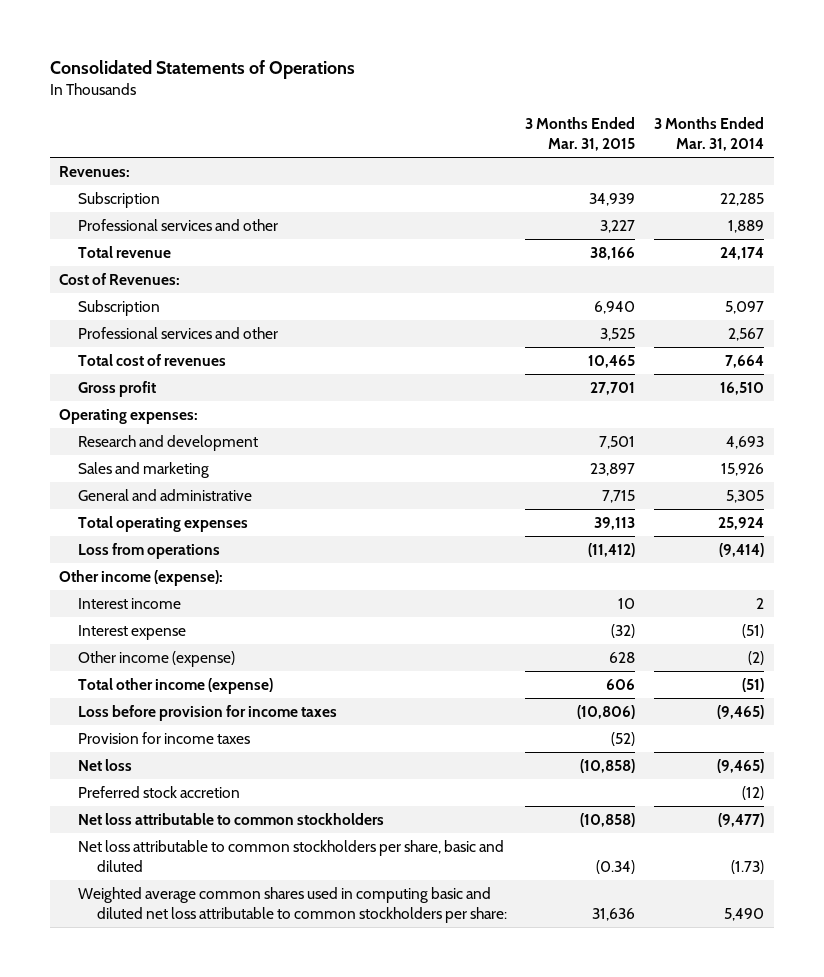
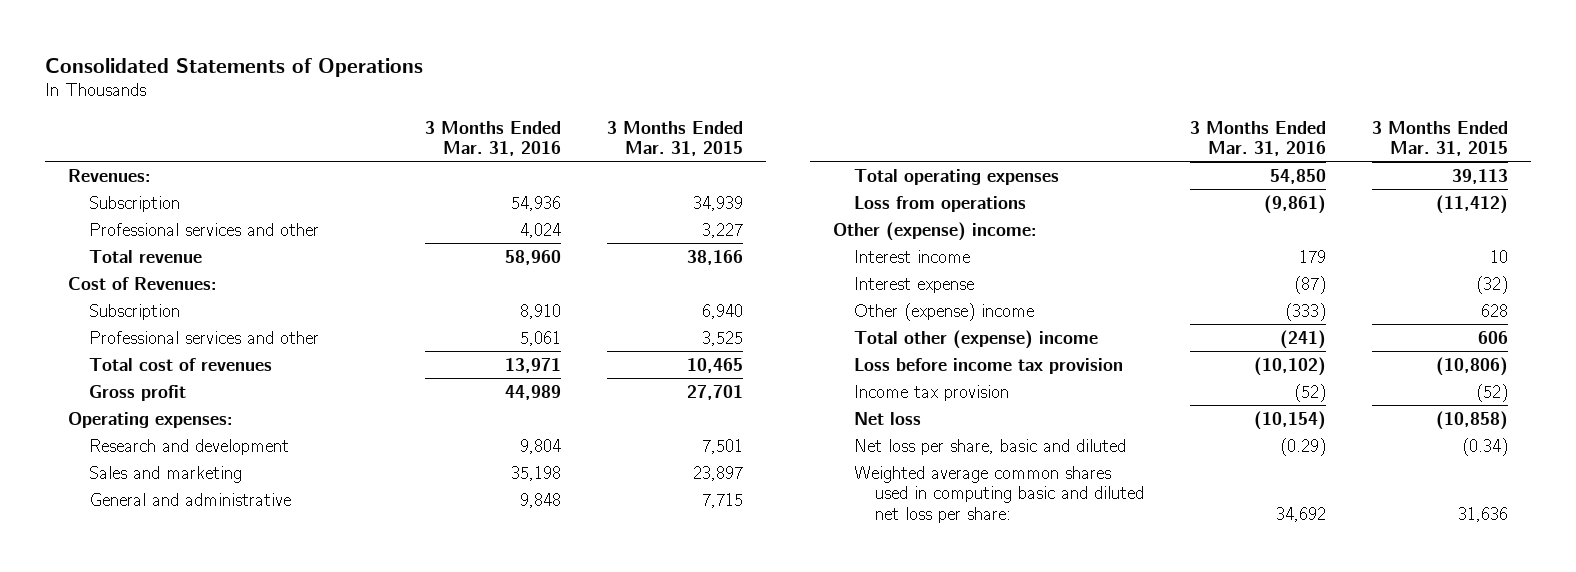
[654,117,765,152] 3 Months Ended Mar. 31, 2014 -> none
none -> [425,120,562,157] 3 Months Ended Mar. 31, 2016
[59,569,224,586] Other income (expense): -> [833,221,1038,241] Other (expense) income:
[77,650,235,667] Other income (expense) -> [854,302,1035,321] Other (expense) income
[77,677,273,694] Total other income (expense) -> [854,329,1099,349] Total other (expense) income
[77,704,337,721] Loss before provision for income taxes -> [854,357,1124,374] Loss before income tax provision
[77,731,250,744] Provision for income taxes -> [854,384,1010,401] Income tax provision
[77,785,240,798] Preferred stock accretion -> none
[77,812,384,825] Net loss attributable to common stockholders -> none
[77,839,504,872] Net loss attributable to common stockholders per share, basic and diluted -> [854,438,1127,455] Net loss per share, basic and diluted
[77,886,507,923] Weighted average common shares used in computing basic and diluted net loss attributable to common stockholders per share: -> [854,465,1145,523] Weighted average common shares used in computing basic and diluted net loss per share:

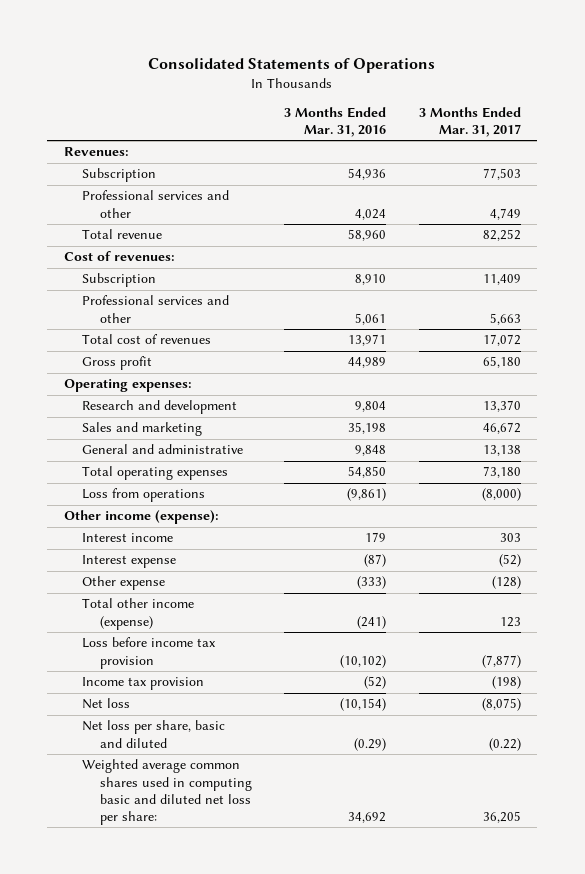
[607,120,744,157] 3 Months Ended Mar. 31, 2015 -> none
none -> [418,106,521,138] 3 Months Ended Mar. 31, 2017
[68,276,218,290] Cost of Revenues: -> [63,251,175,262] Cost of revenues:
[833,221,1038,241] Other (expense) income: -> [63,510,219,525] Other income (expense):
[854,302,1035,321] Other (expense) income -> [81,576,165,591] Other expense
[854,329,1099,349] Total other (expense) income -> [81,598,194,630] Total other income (expense)

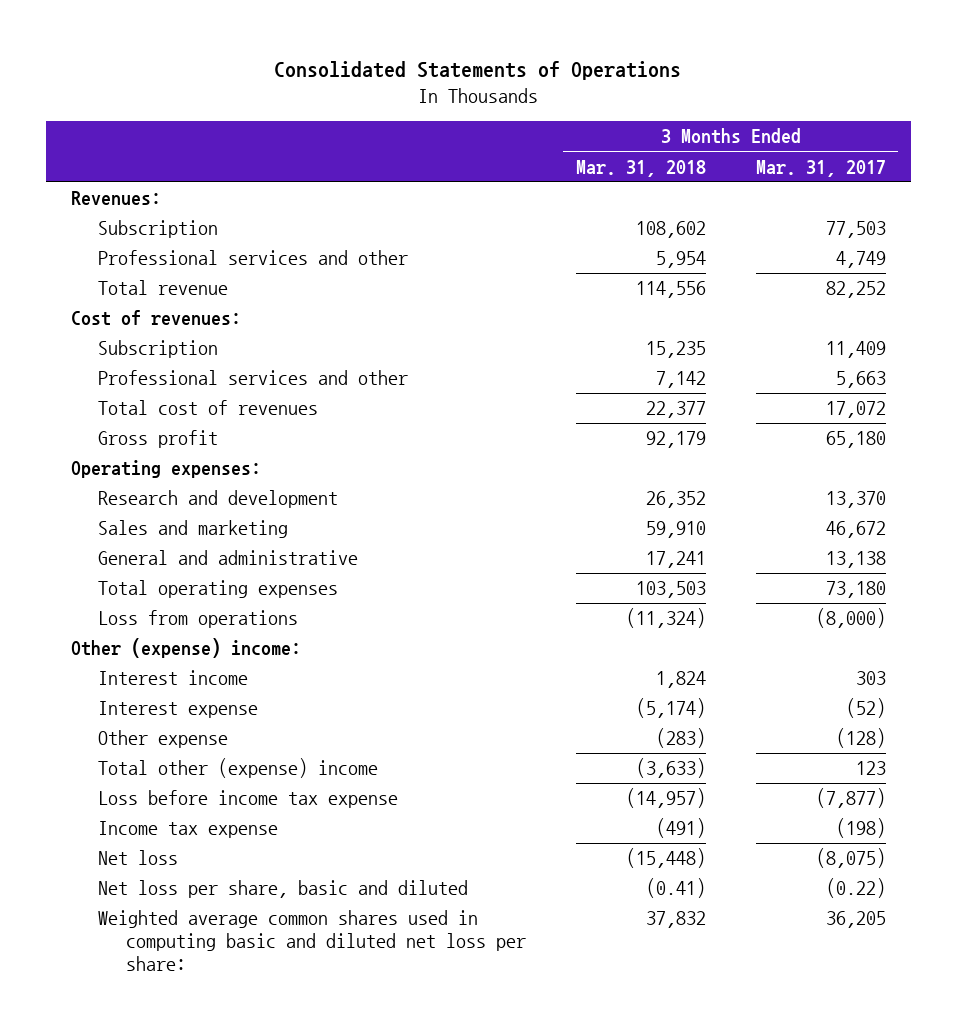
[284,106,387,138] 3 Months Ended Mar. 31, 2016 -> none
none -> [575,159,706,177] Mar. 31, 2018
[63,510,219,525] Other income (expense): -> [70,638,301,659] Other (expense) income:
[81,598,194,630] Total other income (expense) -> [98,758,379,779] Total other (expense) income
[81,637,216,669] Loss before income tax provision -> [98,790,399,809] Loss before income tax expense
[81,677,204,691] Income tax provision -> [98,821,279,839] Income tax expense

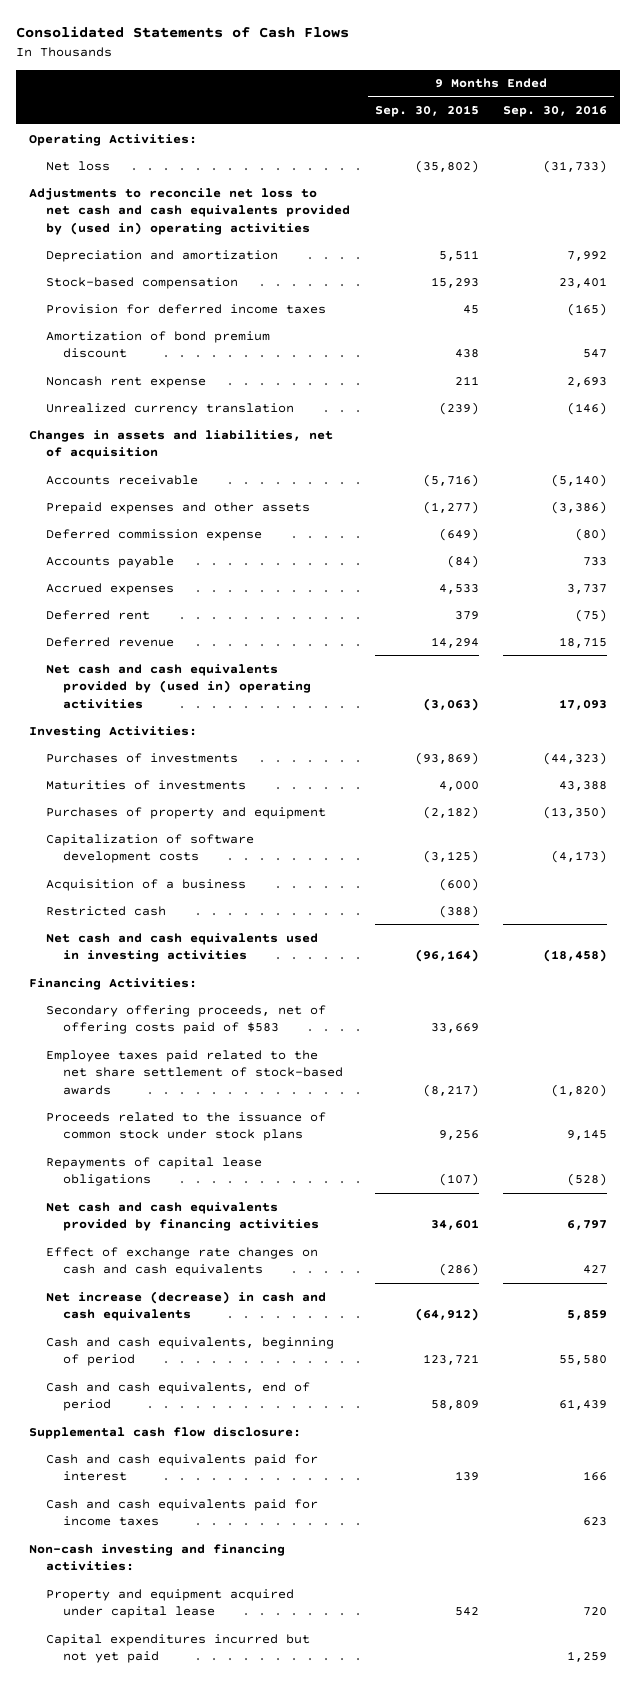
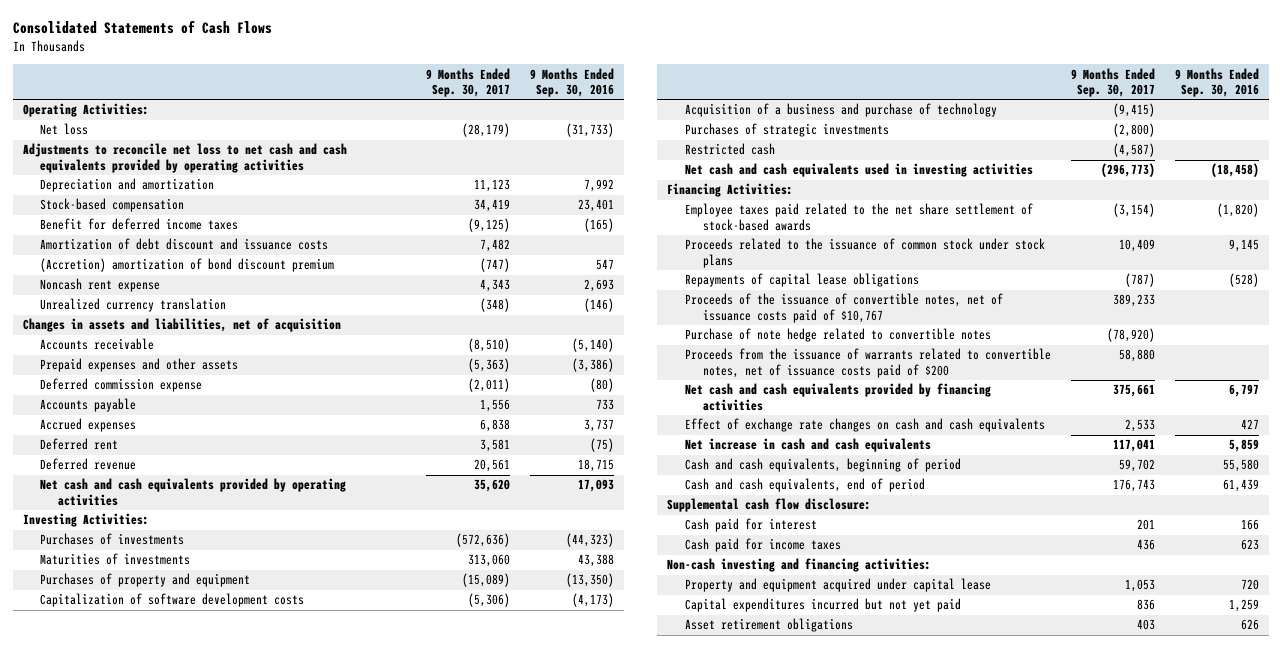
[374,105,479,118] Sep. 30, 2015 -> none
none -> [426,67,511,98] 9 Months Ended Sep. 30, 2017
[28,187,350,235] Adjustments to reconcile net loss to net cash and cash equivalents provided by (used in) operating activities -> [22,143,347,173] Adjustments to reconcile net loss to net cash and cash equivalents provided by operating activities
[45,303,326,314] Provision for deferred income taxes -> [40,218,239,231] Benefit for deferred income taxes
none -> [40,238,329,251] Amortization of debt discount and issuance costs
[45,330,270,359] Amortization of bond premium discount -> [40,258,335,273] (Accretion) amortization of bond discount premium
[45,663,311,709] Net cash and cash equivalents provided by (used in) operating activities -> [40,478,347,506] Net cash and cash equivalents provided by operating activities
[45,878,246,891] Acquisition of a business -> [684,103,997,118] Acquisition of a business and purchase of technology
none -> [684,123,889,138] Purchases of strategic investments
[45,1004,326,1035] Secondary offering proceeds, net of offering costs paid of $583 -> none
none -> [684,293,1003,323] Proceeds of the issuance of convertible notes, net of issuance costs paid of $10,767
none -> [684,328,991,343] Purchase of note hedge related to convertible notes
none -> [684,348,1051,378] Proceeds from the issuance of warrants related to convertible notes, net of issuance costs paid of $200
[45,1290,326,1322] Net increase (decrease) in cash and cash equivalents -> [684,438,931,453] Net increase in cash and cash equivalents
[45,1453,318,1482] Cash and cash equivalents paid for interest -> [684,518,817,533] Cash paid for interest
[45,1498,318,1527] Cash and cash equivalents paid for income taxes -> [684,538,841,553] Cash paid for income taxes
none -> [684,618,853,633] Asset retirement obligations

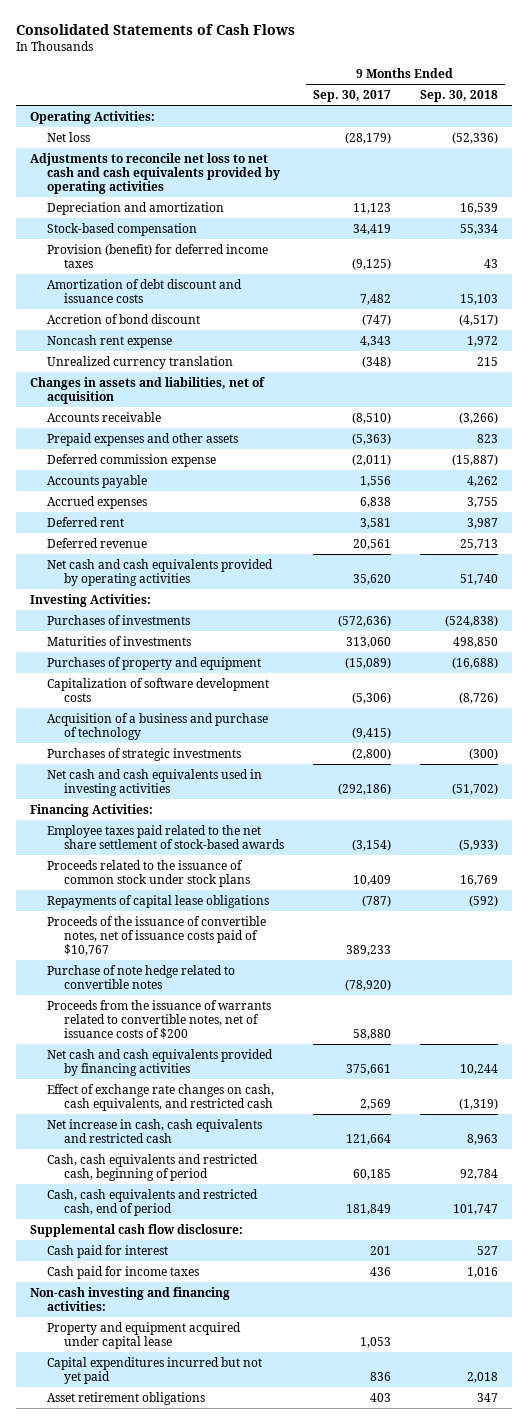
[530,67,615,98] 9 Months Ended Sep. 30, 2016 -> none
none -> [419,90,498,103] Sep. 30, 2018
[40,218,239,231] Benefit for deferred income taxes -> [47,243,269,268] Provision (benefit) for deferred income taxes
[40,258,335,273] (Accretion) amortization of bond discount premium -> [47,313,201,324] Accretion of bond discount
[684,143,775,156] Restricted cash -> none
[1100,163,1155,178] (296,773) -> [338,782,392,795] (292,186)
[684,348,1051,378] Proceeds from the issuance of warrants related to convertible notes, net of issuance costs paid of $200 -> [47,999,272,1040] Proceeds from the issuance of warrants related to convertible notes, net of issuance costs of $200
[684,418,1045,433] Effect of exchange rate changes on cash and cash equivalents -> [47,1083,275,1111] Effect of exchange rate changes on cash, cash equivalents, and restricted cash
[1124,419,1155,433] 2,533 -> [360,1098,392,1110] 2,569
[684,438,931,453] Net increase in cash and cash equivalents -> [47,1118,263,1143] Net increase in cash, cash equivalents and restricted cash
[1112,439,1155,453] 117,041 -> [346,1133,392,1145] 121,664
[684,458,961,473] Cash and cash equivalents, beginning of period -> [47,1153,259,1181] Cash, cash equivalents and restricted cash, beginning of period
[1118,459,1155,473] 59,702 -> [353,1168,392,1180] 60,185
[684,478,925,493] Cash and cash equivalents, end of period -> [47,1188,259,1216] Cash, cash equivalents and restricted cash, end of period
[1112,479,1155,493] 176,743 -> [346,1203,392,1215] 181,849

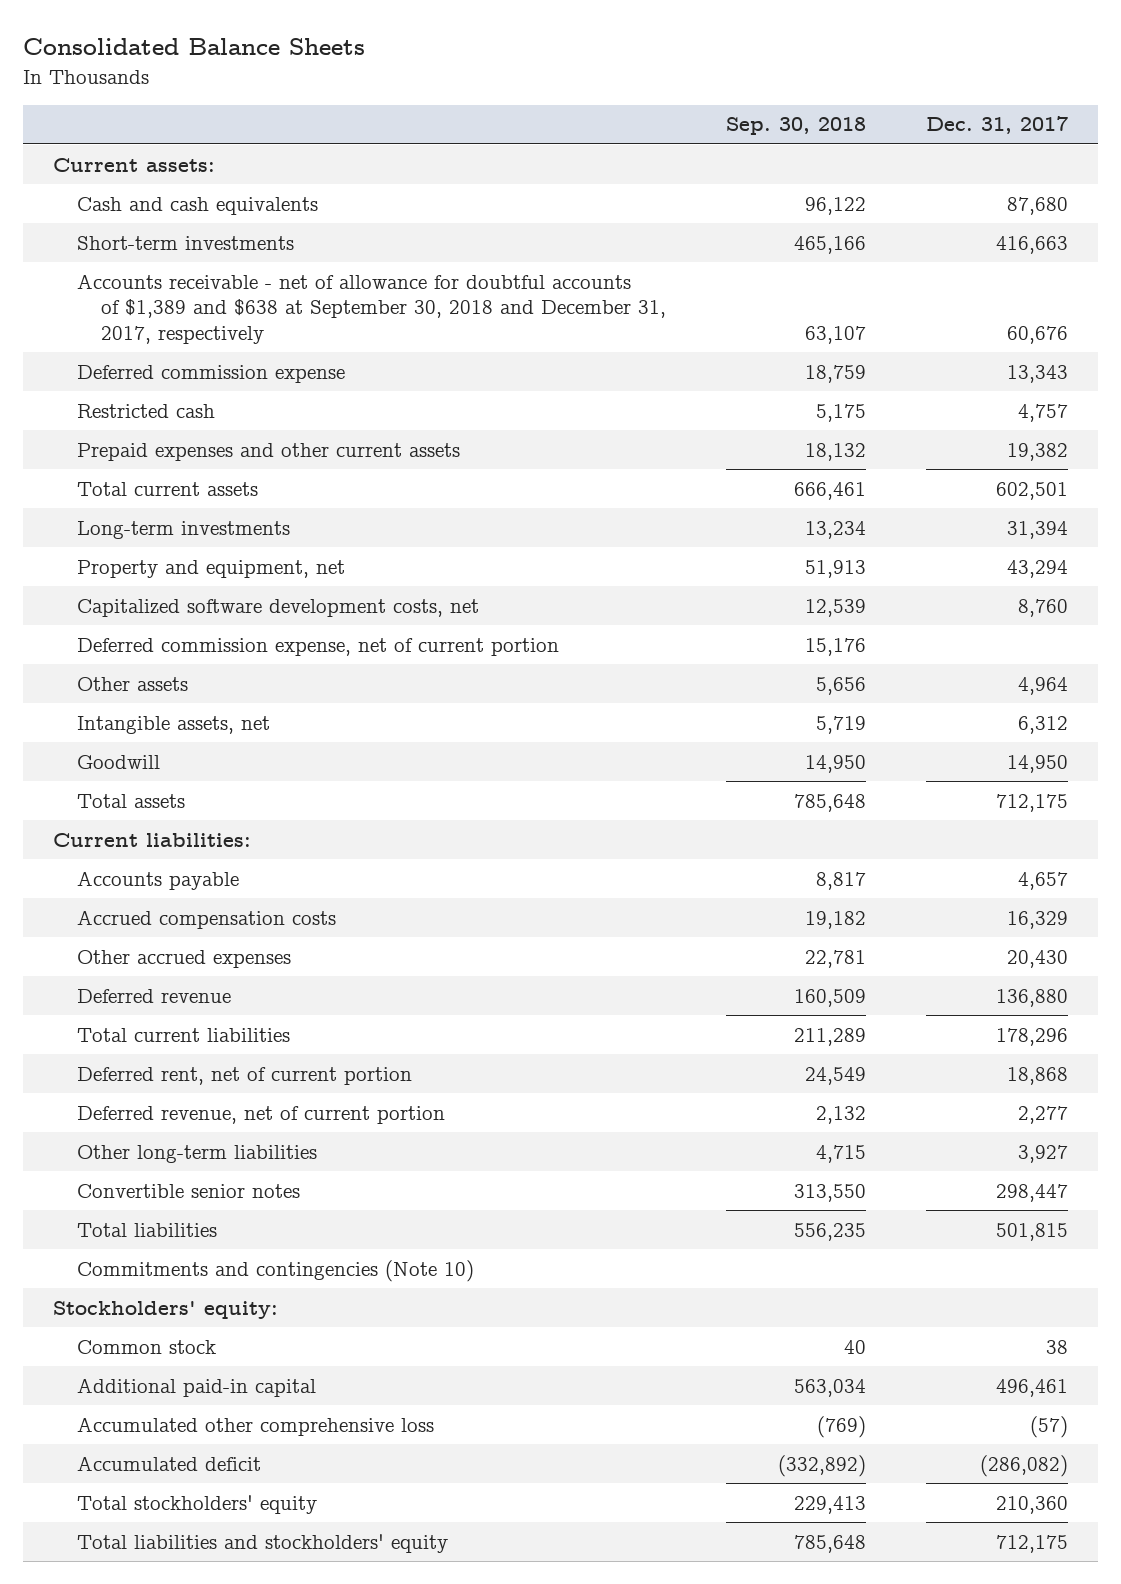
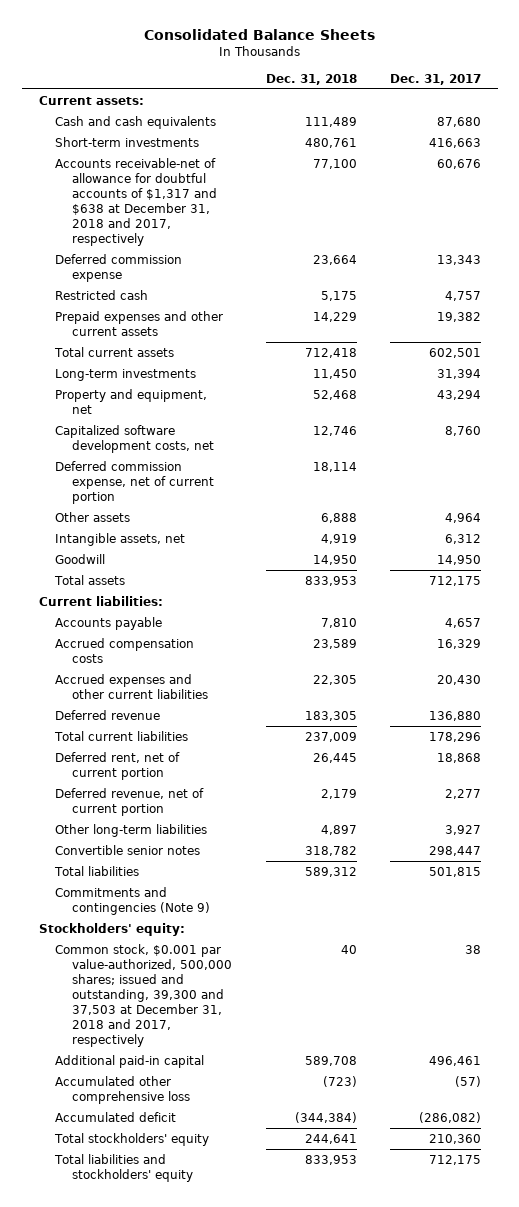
[725,117,866,136] Sep. 30, 2018 -> none
none -> [265,73,357,85] Dec. 31, 2018
[76,273,667,344] Accounts receivable - net of allowance for doubtful accounts of $1,389 and $638 at September 30, 2018 and December 31, 2017, respectively -> [55,157,218,246] Accounts receivable-net of allowance for doubtful accounts of $1,317 and $638 at December 31, 2018 and 2017, respectively
[76,949,291,968] Other accrued expenses -> [55,673,209,699] Accrued expenses and other current liabilities
[76,1259,474,1282] Commitments and contingencies (Note 10) -> [55,886,211,915] Commitments and contingencies (Note 9)
[76,1339,216,1354] Common stock -> [55,943,233,1047] Common stock, $0.001 par value-authorized, 500,000 shares; issued and outstanding, 39,300 and 37,503 at December 31, 2018 and 2017, respectively

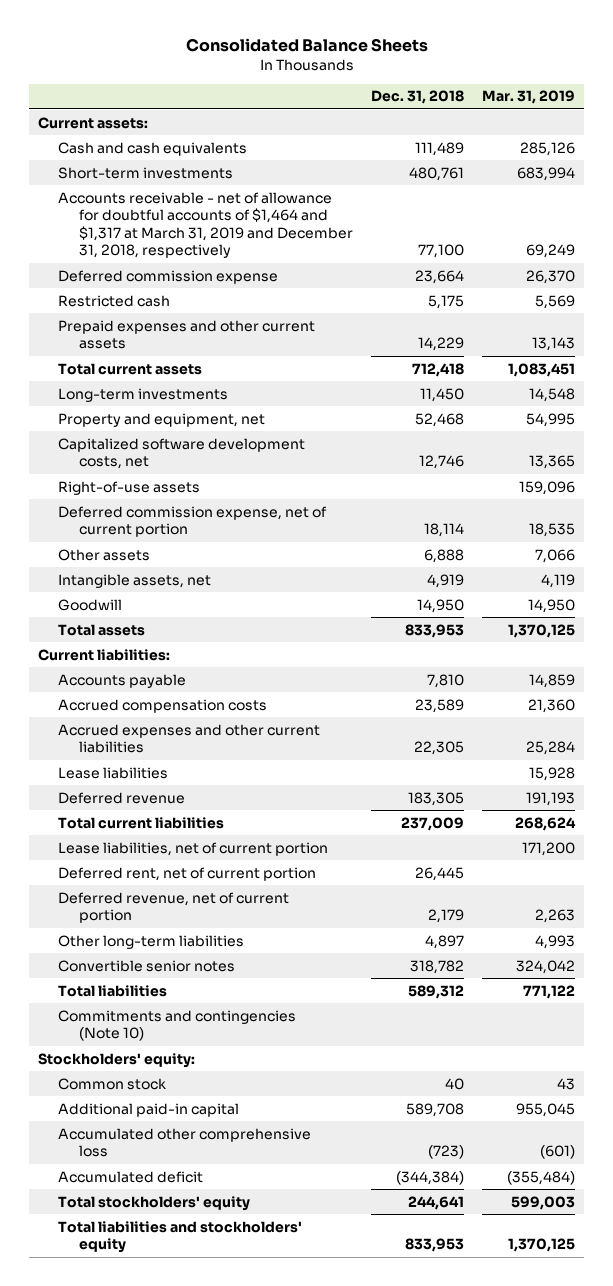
[389,73,481,85] Dec. 31, 2017 -> none
none -> [482,90,576,105] Mar. 31, 2019
[55,157,218,246] Accounts receivable-net of allowance for doubtful accounts of $1,317 and $638 at December 31, 2018 and 2017, respectively -> [58,191,354,259] Accounts receivable - net of allowance for doubtful accounts of $1,464 and $1,317 at March 31, 2019 and December 31, 2018, respectively
none -> [58,480,201,495] Right-of-use assets
none -> [58,766,169,779] Lease liabilities
none -> [58,841,329,856] Lease liabilities, net of current portion
[55,886,211,915] Commitments and contingencies (Note 9) -> [58,1009,297,1042] Commitments and contingencies (Note 10)
[55,943,233,1047] Common stock, $0.001 par value-authorized, 500,000 shares; issued and outstanding, 39,300 and 37,503 at December 31, 2018 and 2017, respectively -> [58,1077,167,1090] Common stock

